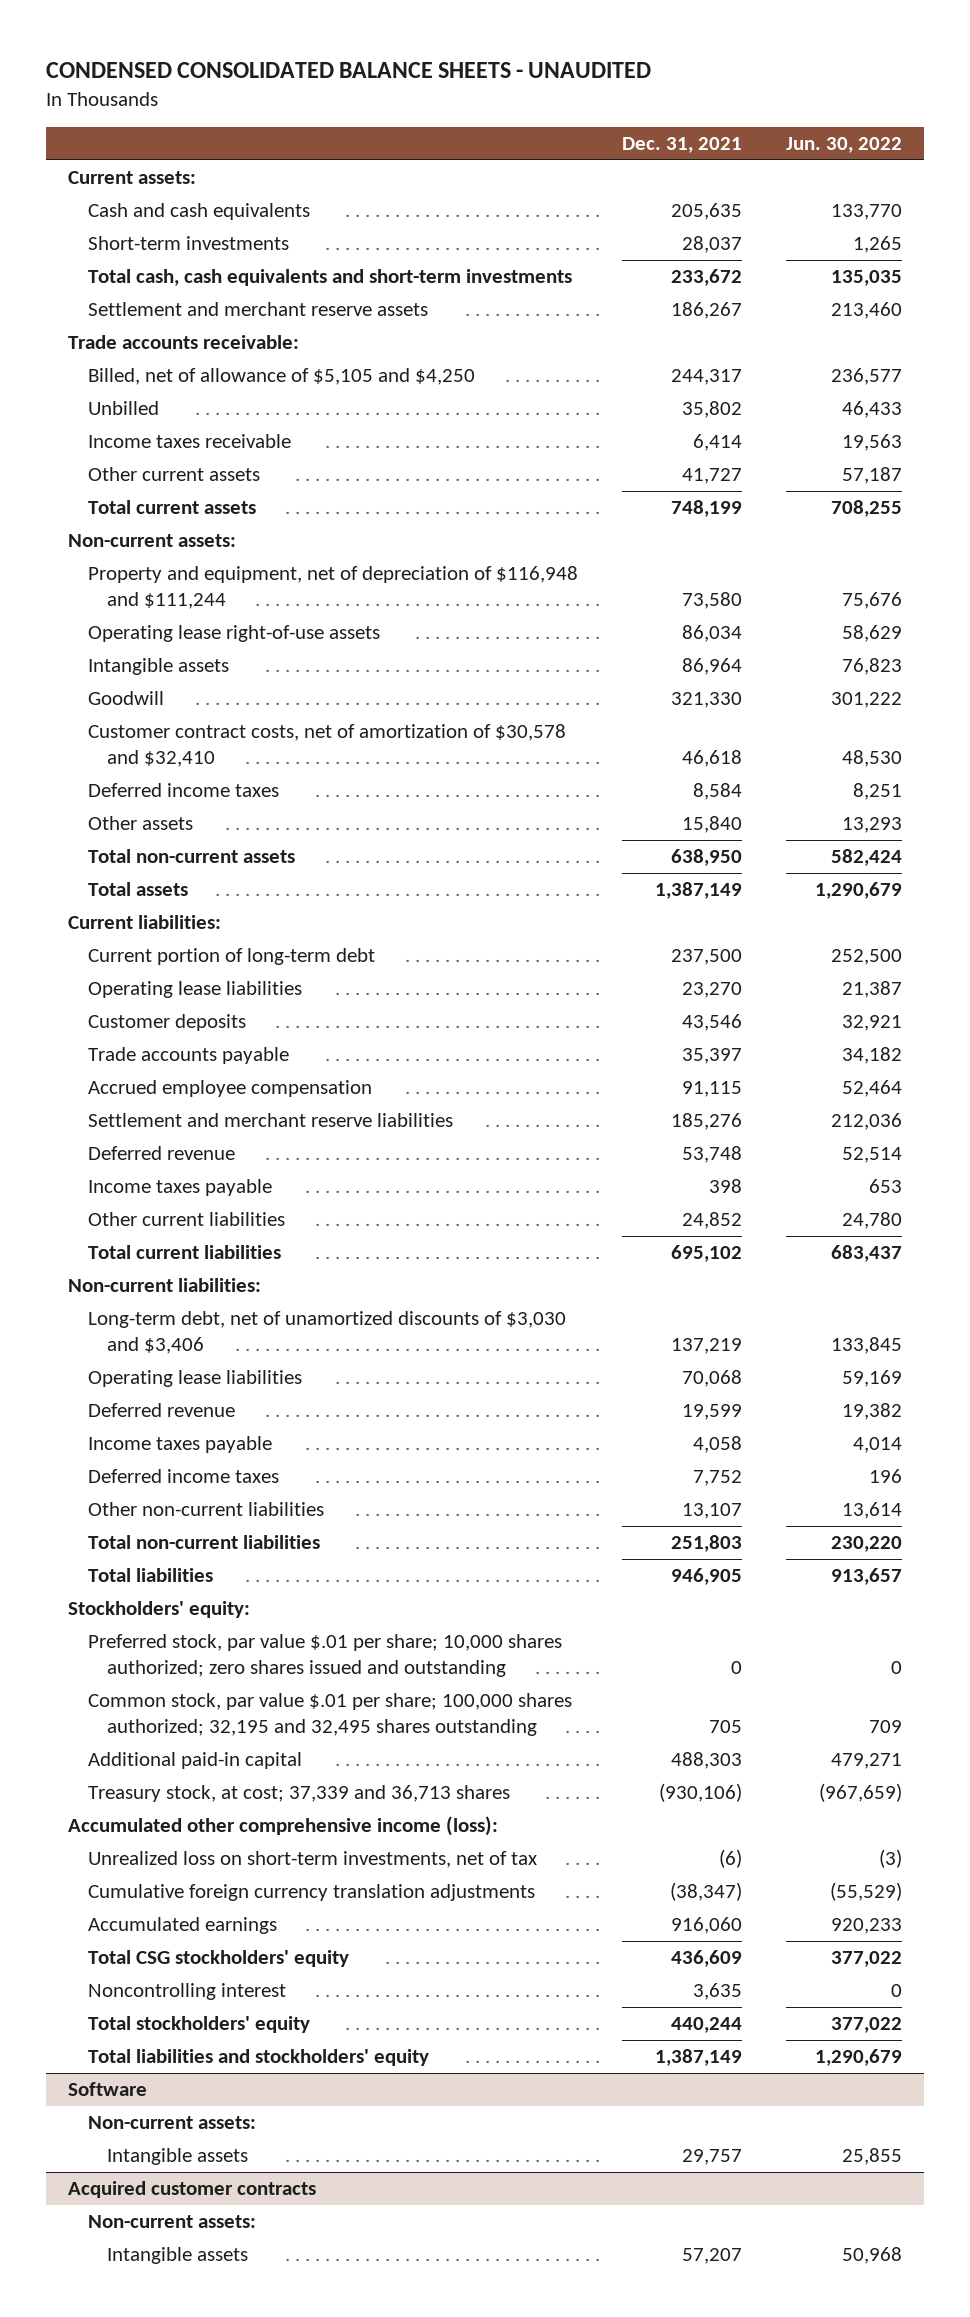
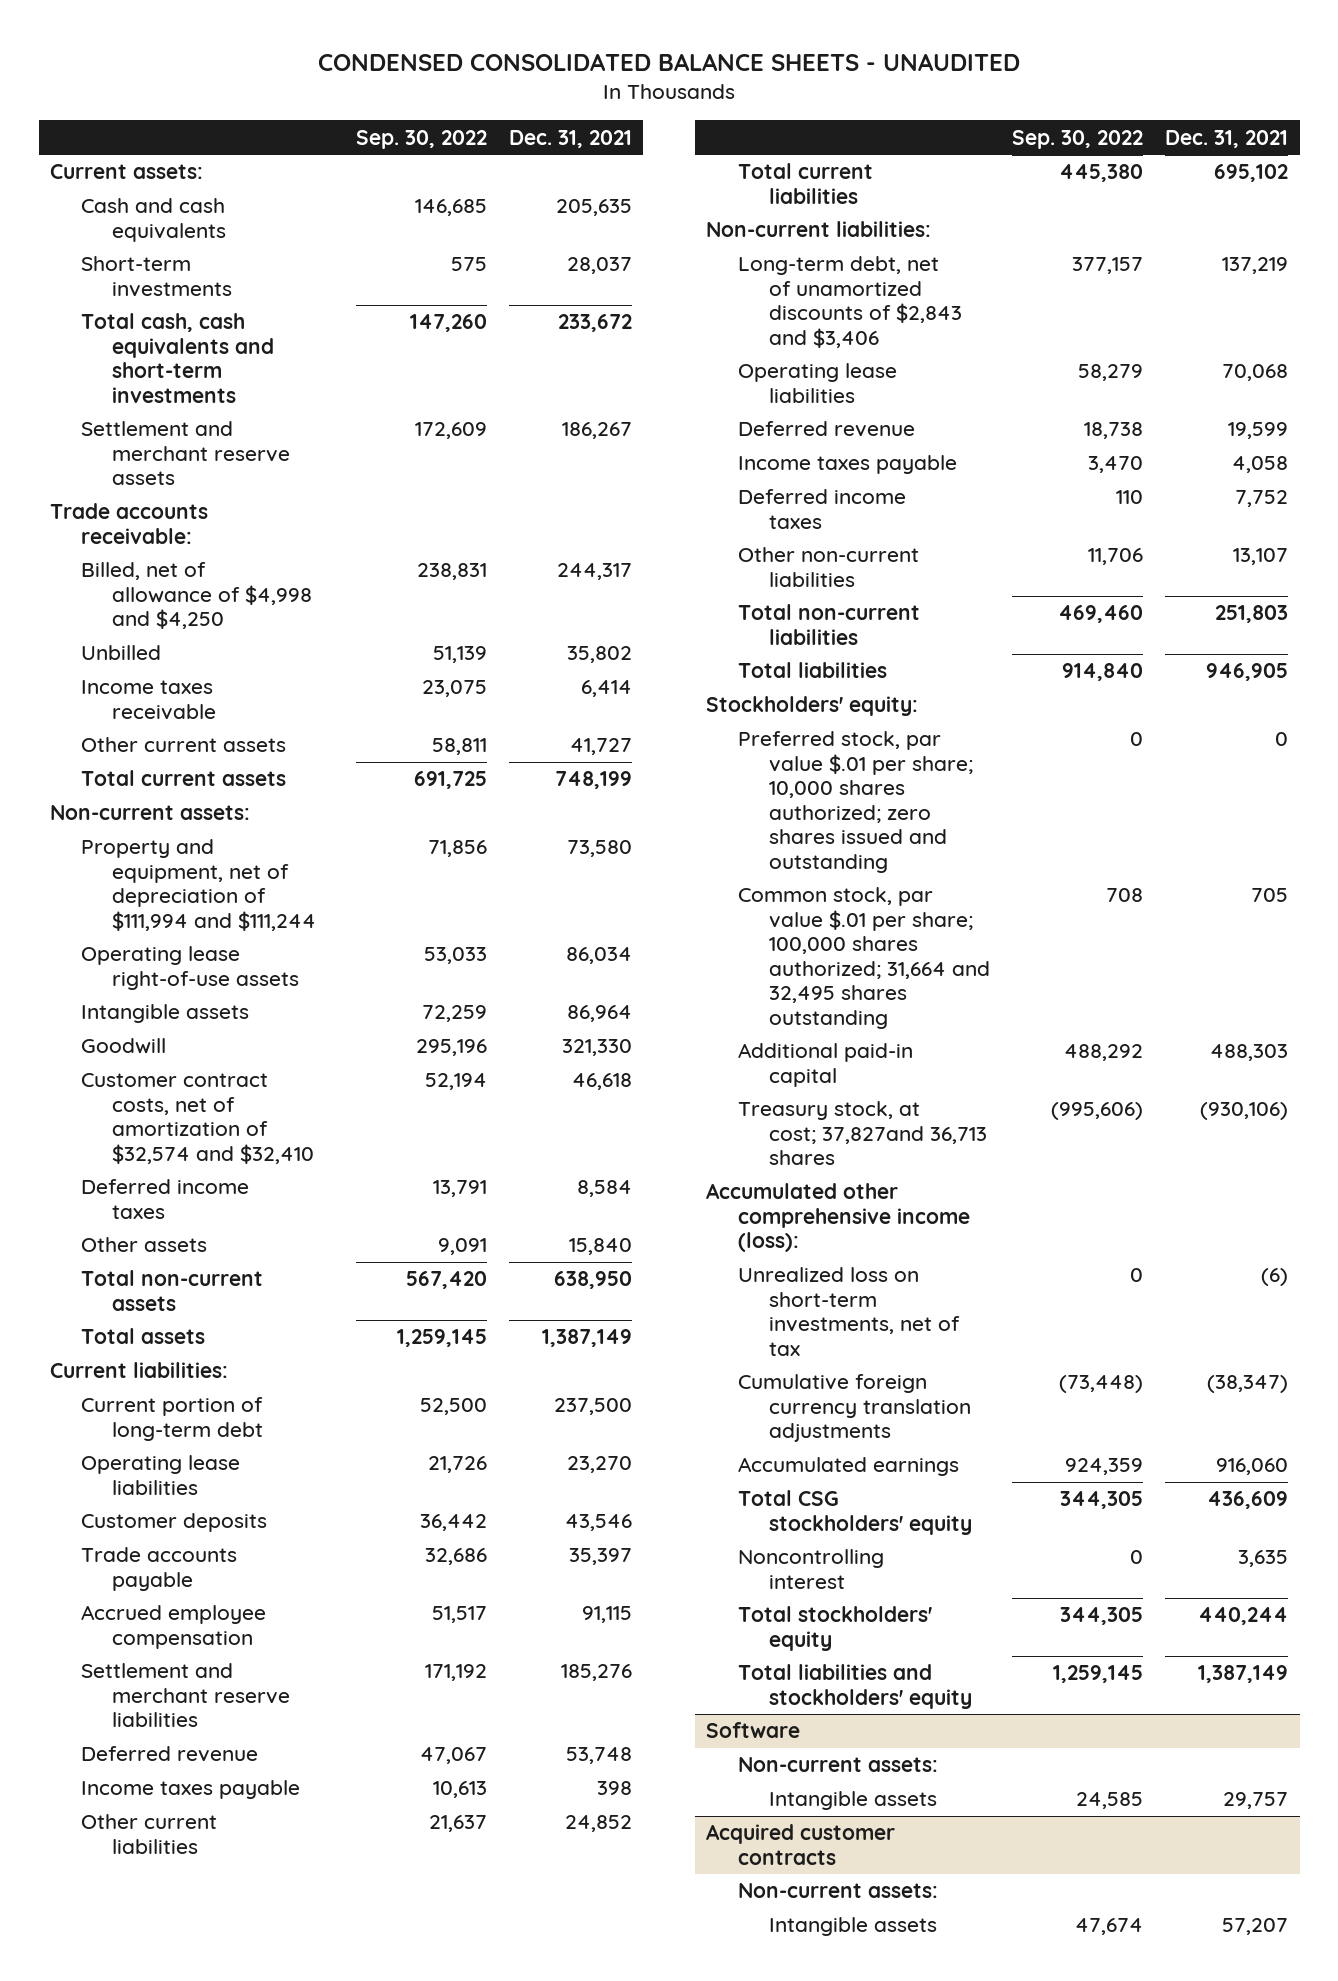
[785,136,902,153] Jun. 30, 2022 -> none
none -> [355,129,487,149] Sep. 30, 2022
[87,368,475,386] Billed, net of allowance of $5,105 and $4,250 -> [81,562,313,630] Billed, net of allowance of $4,998 and $4,250
[87,566,578,610] Property and equipment, net of depreciation of $116,948 and $111,244 -> [81,839,317,931] Property and equipment, net of depreciation of $111,994 and $111,244
[87,724,566,768] Customer contract costs, net of amortization of $30,578 and $32,410 -> [81,1073,315,1164] Customer contract costs, net of amortization of $32,574 and $32,410
[87,1311,566,1355] Long-term debt, net of unamortized discounts of $3,030 and $3,406 -> [737,256,963,348] Long-term debt, net of unamortized discounts of $2,843 and $3,406
[87,1693,572,1737] Common stock, par value $.01 per share; 100,000 shares authorized; 32,195 and 32,495 shares outstanding -> [737,887,991,1029] Common stock, par value $.01 per share; 100,000 shares authorized; 31,664 and 32,495 shares outstanding
[87,1785,510,1803] Treasury stock, at cost; 37,339 and 36,713 shares -> [737,1101,988,1166] Treasury stock, at cost; 37,827and 36,713 shares

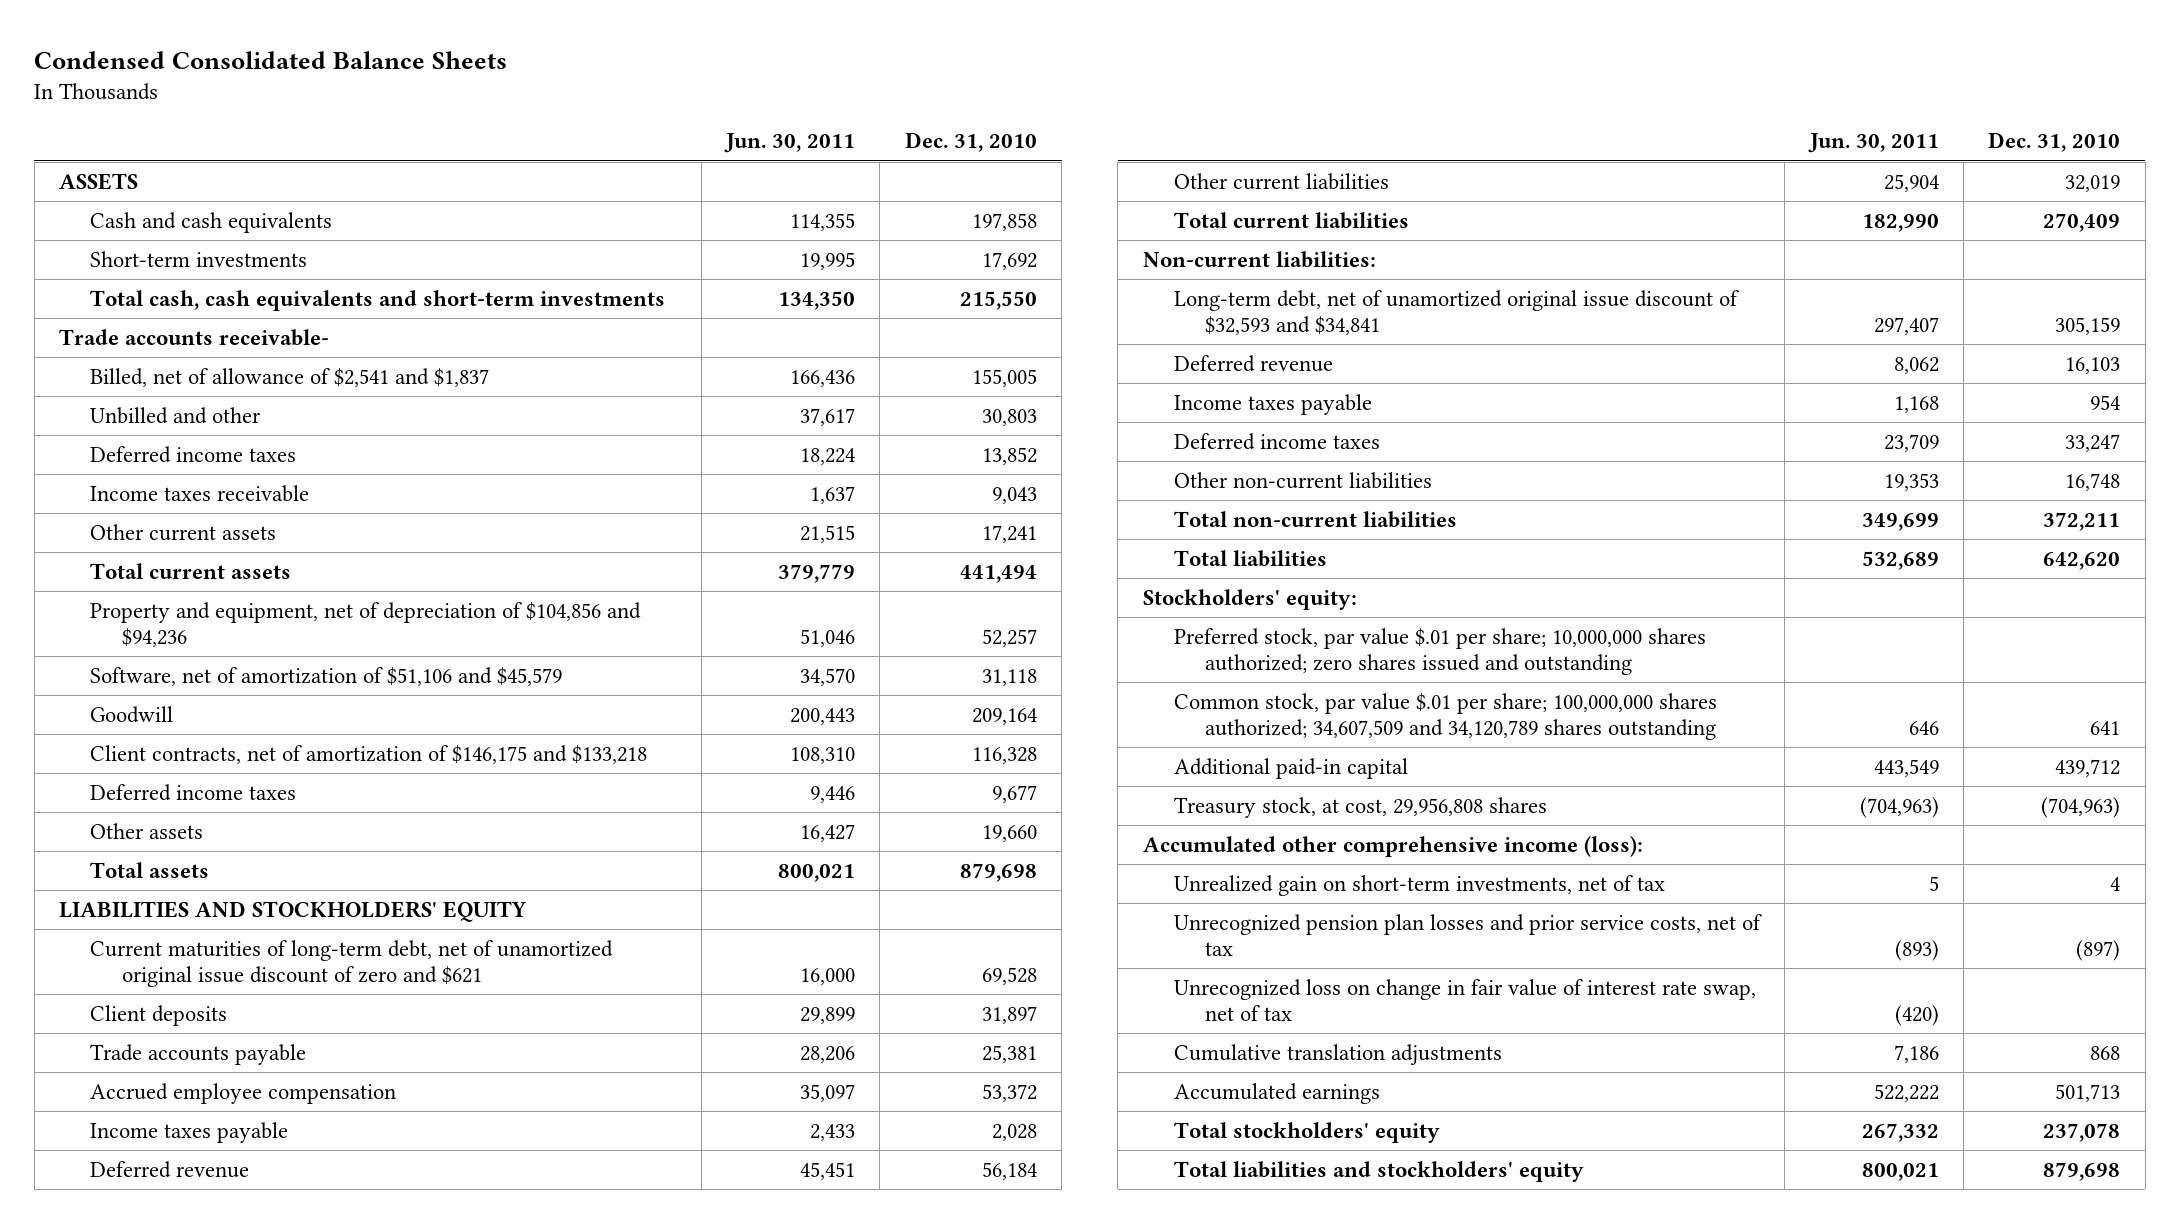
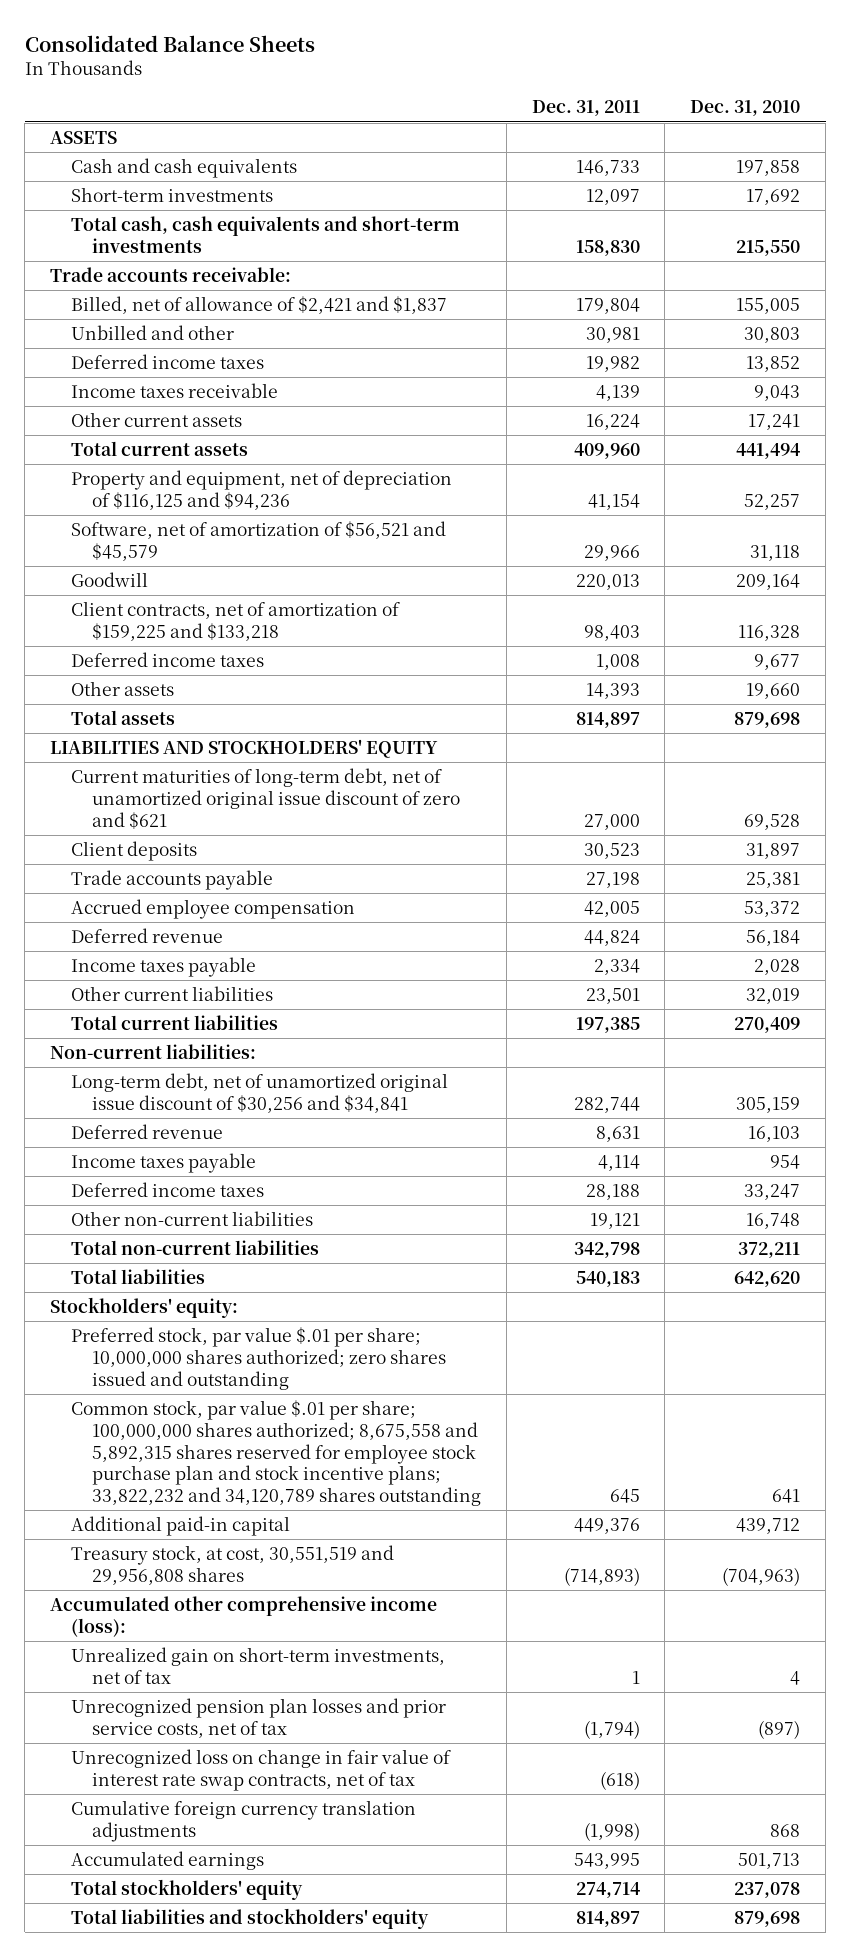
[34,50,508,69] Condensed Consolidated Balance Sheets -> [24,34,315,52] Consolidated Balance Sheets
[724,133,856,154] Jun. 30, 2011 -> none
none -> [531,100,640,117] Dec. 31, 2011
[58,328,329,346] Trade accounts receivable- -> [49,266,291,282] Trade accounts receivable:
[90,367,490,387] Billed, net of allowance of $2,541 and $1,837 -> [70,295,447,314] Billed, net of allowance of $2,421 and $1,837
[90,601,642,647] Property and equipment, net of depreciation of $104,856 and $94,236 -> [70,469,452,510] Property and equipment, net of depreciation of $116,125 and $94,236
[90,666,563,686] Software, net of amortization of $51,106 and $45,579 -> [70,520,446,561] Software, net of amortization of $56,521 and $45,579
[90,744,648,764] Client contracts, net of amortization of $146,175 and $133,218 -> [70,600,400,641] Client contracts, net of amortization of $159,225 and $133,218
[90,1121,289,1143] Income taxes payable -> [70,956,256,977] Income taxes payable
[1173,289,1739,335] Long-term debt, net of unamortized original issue discount of $32,593 and $34,841 -> [70,1072,448,1113] Long-term debt, net of unamortized original issue discount of $30,256 and $34,841
[1173,692,1717,740] Common stock, par value $.01 per share; 100,000,000 shares authorized; 34,607,509 and 34,120,789 shares outstanding -> [70,1399,481,1507] Common stock, par value $.01 per share; 100,000,000 shares authorized; 8,675,558 and 5,892,315 shares reserved for employee stock purchase plan and stock incentive plans; 33,822,232 and 34,120,789 shares outstanding
[1173,796,1547,818] Treasury stock, at cost, 29,956,808 shares -> [70,1544,394,1585] Treasury stock, at cost, 30,551,519 and 29,956,808 shares
[1173,978,1756,1021] Unrecognized loss on change in fair value of interest rate swap, net of tax -> [70,1748,451,1791] Unrecognized loss on change in fair value of interest rate swap contracts, net of tax
[1173,1043,1502,1065] Cumulative translation adjustments -> [70,1799,416,1842] Cumulative foreign currency translation adjustments

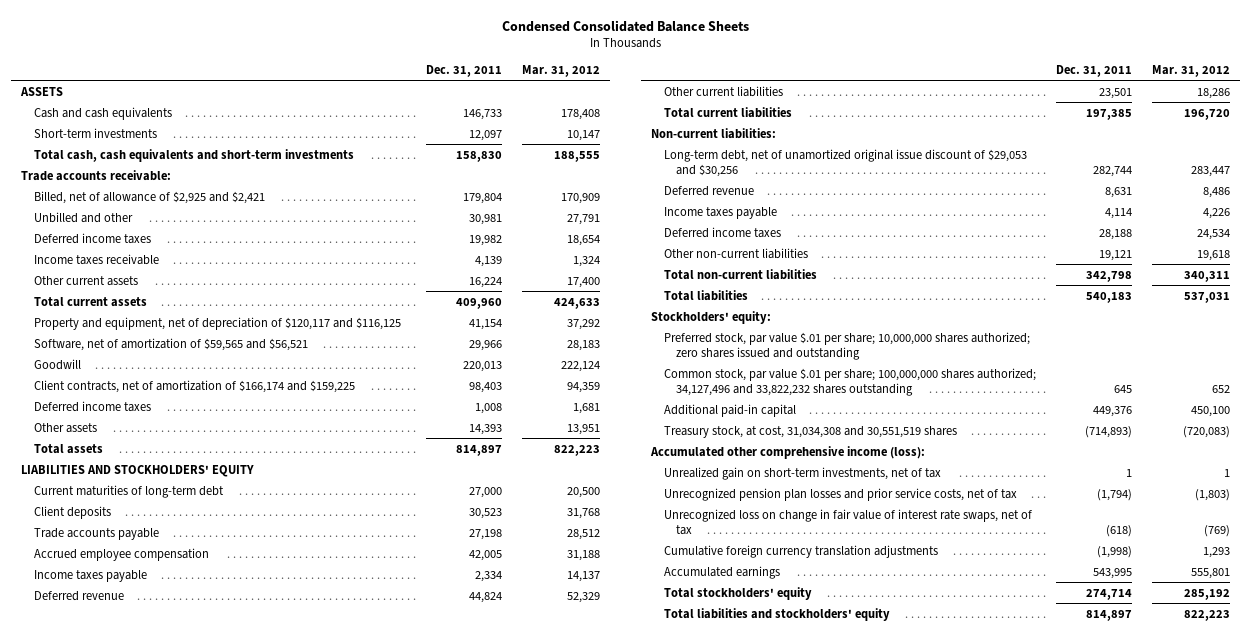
[24,34,315,52] Consolidated Balance Sheets -> [501,19,749,32] Condensed Consolidated Balance Sheets
[690,100,801,117] Dec. 31, 2010 -> none
none -> [522,65,601,78] Mar. 31, 2012
[70,295,447,314] Billed, net of allowance of $2,421 and $1,837 -> [33,190,265,204] Billed, net of allowance of $2,925 and $2,421
[70,469,452,510] Property and equipment, net of depreciation of $116,125 and $94,236 -> [33,316,401,330] Property and equipment, net of depreciation of $120,117 and $116,125
[70,520,446,561] Software, net of amortization of $56,521 and $45,579 -> [33,337,308,351] Software, net of amortization of $59,565 and $56,521
[70,600,400,641] Client contracts, net of amortization of $159,225 and $133,218 -> [33,379,355,393] Client contracts, net of amortization of $166,174 and $159,225
[70,767,460,829] Current maturities of long-term debt, net of unamortized original issue discount of zero and $621 -> [33,484,224,498] Current maturities of long-term debt
[70,927,223,943] Deferred revenue -> [33,590,124,601] Deferred revenue
[70,1072,448,1113] Long-term debt, net of unamortized original issue discount of $30,256 and $34,841 -> [663,148,1027,177] Long-term debt, net of unamortized original issue discount of $29,053 and $30,256
[70,1399,481,1507] Common stock, par value $.01 per share; 100,000,000 shares authorized; 8,675,558 and 5,892,315 shares reserved for employee stock purchase plan and stock incentive plans; 33,822,232 and 34,120,789 shares outstanding -> [663,367,1036,396] Common stock, par value $.01 per share; 100,000,000 shares authorized; 34,127,496 and 33,822,232 shares outstanding
[70,1544,394,1585] Treasury stock, at cost, 30,551,519 and 29,956,808 shares -> [663,425,957,438] Treasury stock, at cost, 31,034,308 and 30,551,519 shares
[70,1748,451,1791] Unrecognized loss on change in fair value of interest rate swap contracts, net of tax -> [663,508,1032,535] Unrecognized loss on change in fair value of interest rate swaps, net of tax

